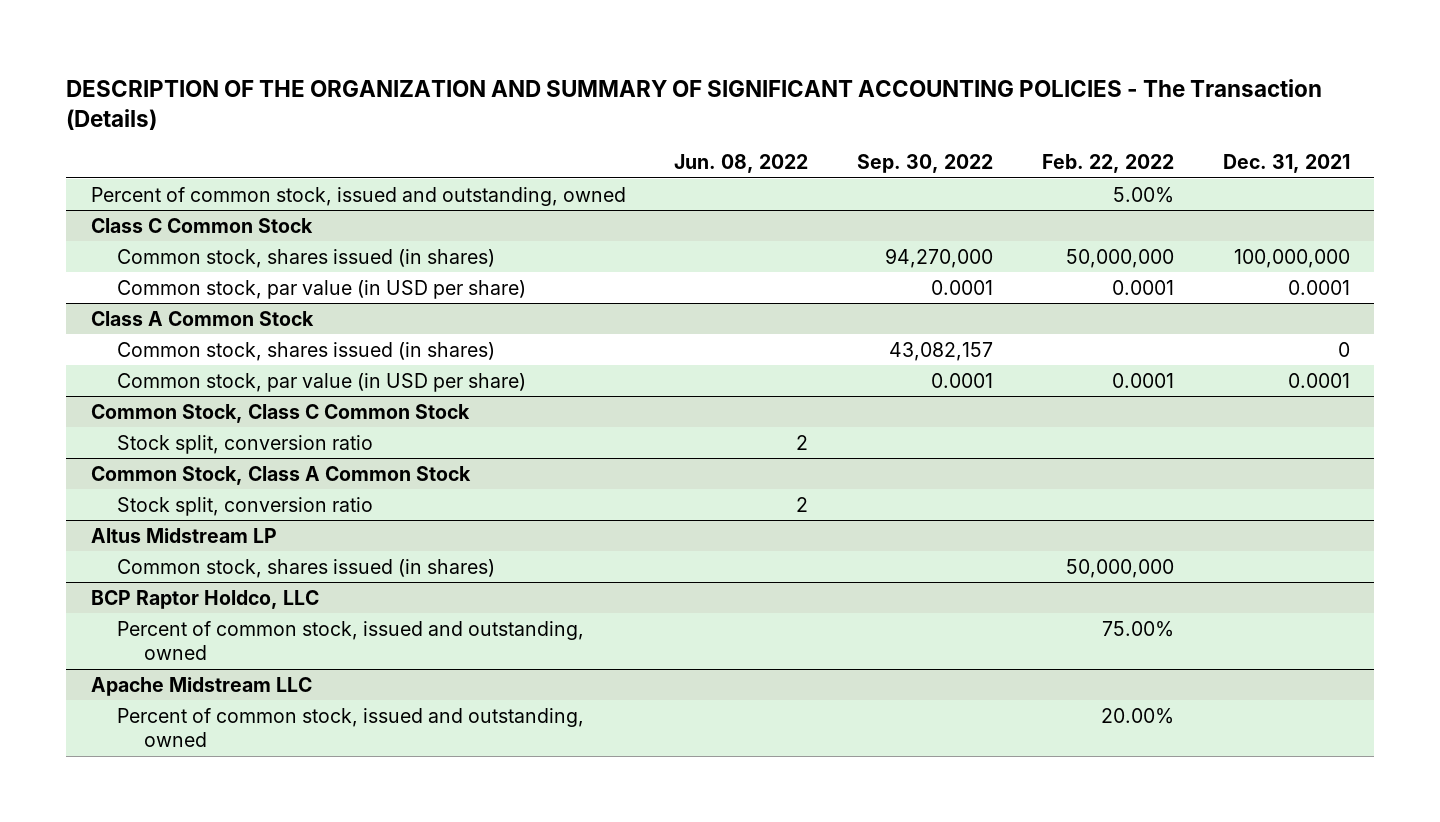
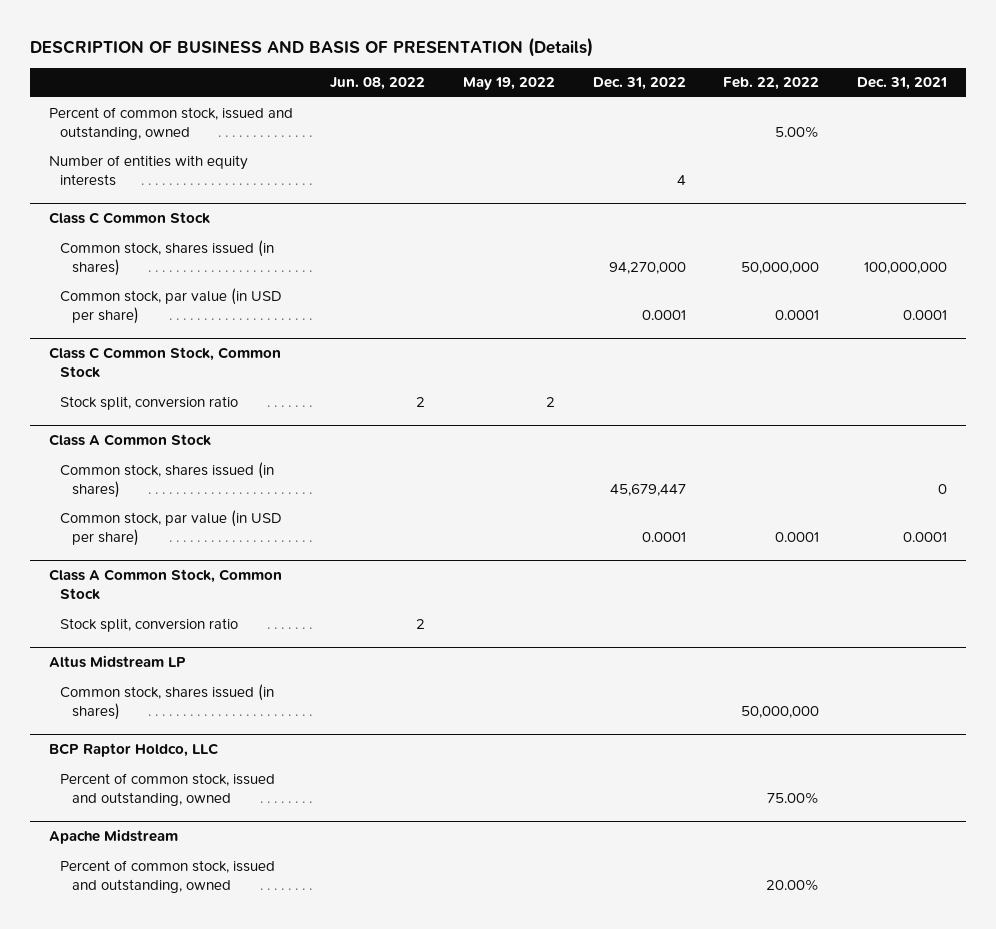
[66,78,1323,131] DESCRIPTION OF THE ORGANIZATION AND SUMMARY OF SIGNIFICANT ACCOUNTING POLICIES - The Transaction (Details) -> [29,36,593,57] DESCRIPTION OF BUSINESS AND BASIS OF PRESENTATION (Details)
[857,154,994,174] Sep. 30, 2022 -> none
none -> [463,77,556,91] May 19, 2022
none -> [592,77,686,91] Dec. 31, 2022
none -> [48,154,248,186] Number of entities with equity interests
none -> [48,347,281,379] Class C Common Stock, Common Stock
none -> [60,395,239,410] Stock split, conversion ratio
[90,403,470,423] Common Stock, Class C Common Stock -> none
[117,434,374,454] Stock split, conversion ratio -> none
[90,465,471,485] Common Stock, Class A Common Stock -> [48,569,282,601] Class A Common Stock, Common Stock
[90,676,312,696] Apache Midstream LLC -> [48,829,178,845] Apache Midstream

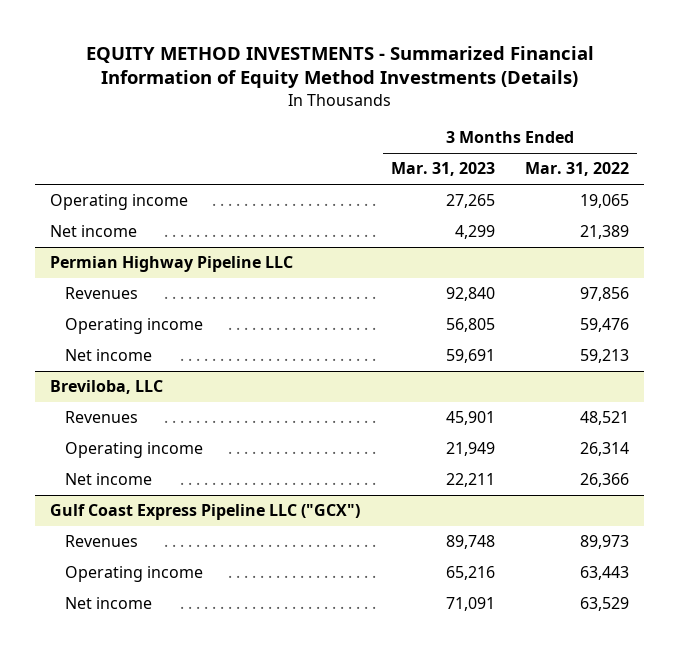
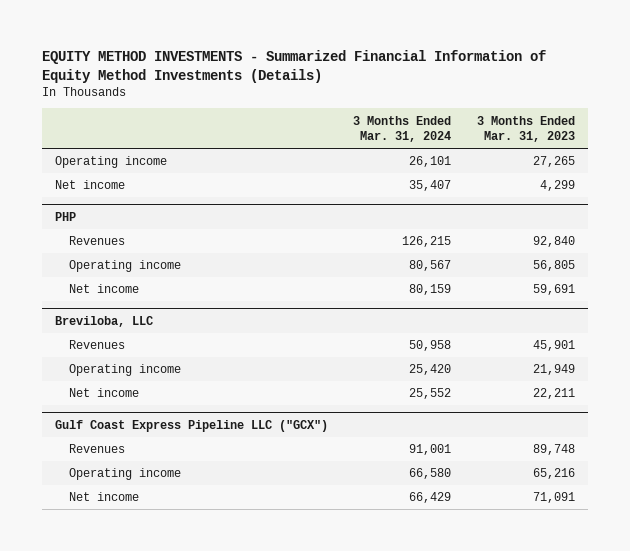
[525,162,630,177] Mar. 31, 2022 -> none
none -> [353,115,452,143] 3 Months Ended Mar. 31, 2024
[50,256,294,273] Permian Highway Pipeline LLC -> [54,212,76,222] PHP

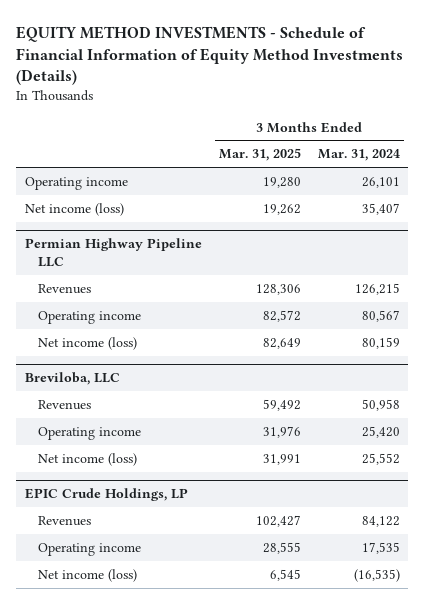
[41,49,546,83] EQUITY METHOD INVESTMENTS - Summarized Financial Information of Equity Method Investments (Details) -> [16,26,404,86] EQUITY METHOD INVESTMENTS - Schedule of Financial Information of Equity Method Investments (Details)
[476,115,575,143] 3 Months Ended Mar. 31, 2023 -> none
none -> [218,148,301,162] Mar. 31, 2025
[54,180,125,190] Net income -> [24,202,124,216] Net income (loss)
[54,212,76,222] PHP -> [24,238,202,267] Permian Highway Pipeline LLC
[69,284,140,294] Net income -> [37,336,137,350] Net income (loss)
[54,420,328,433] Gulf Coast Express Pipeline LLC ("GCX") -> none
[69,388,140,398] Net income -> [37,452,137,466] Net income (loss)
none -> [24,488,188,502] EPIC Crude Holdings, LP
[409,444,452,456] 91,001 -> [361,515,400,527] 84,122
[409,468,452,480] 66,580 -> [361,541,400,554] 17,535
[69,492,140,502] Net income -> [37,568,137,582] Net income (loss)
[409,492,452,504] 66,429 -> [353,568,400,582] (16,535)

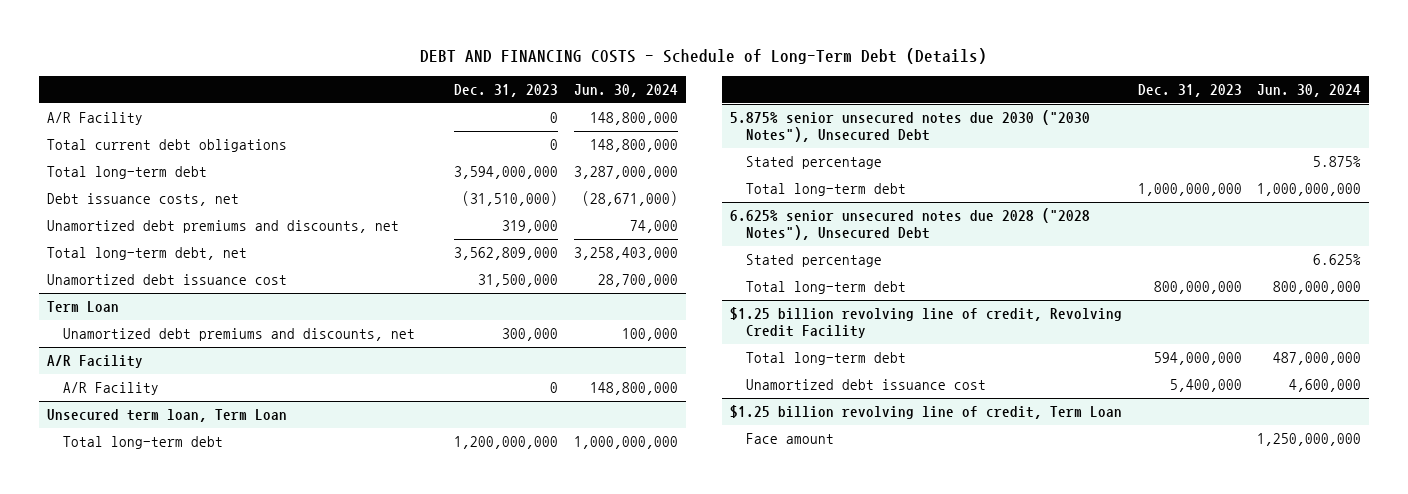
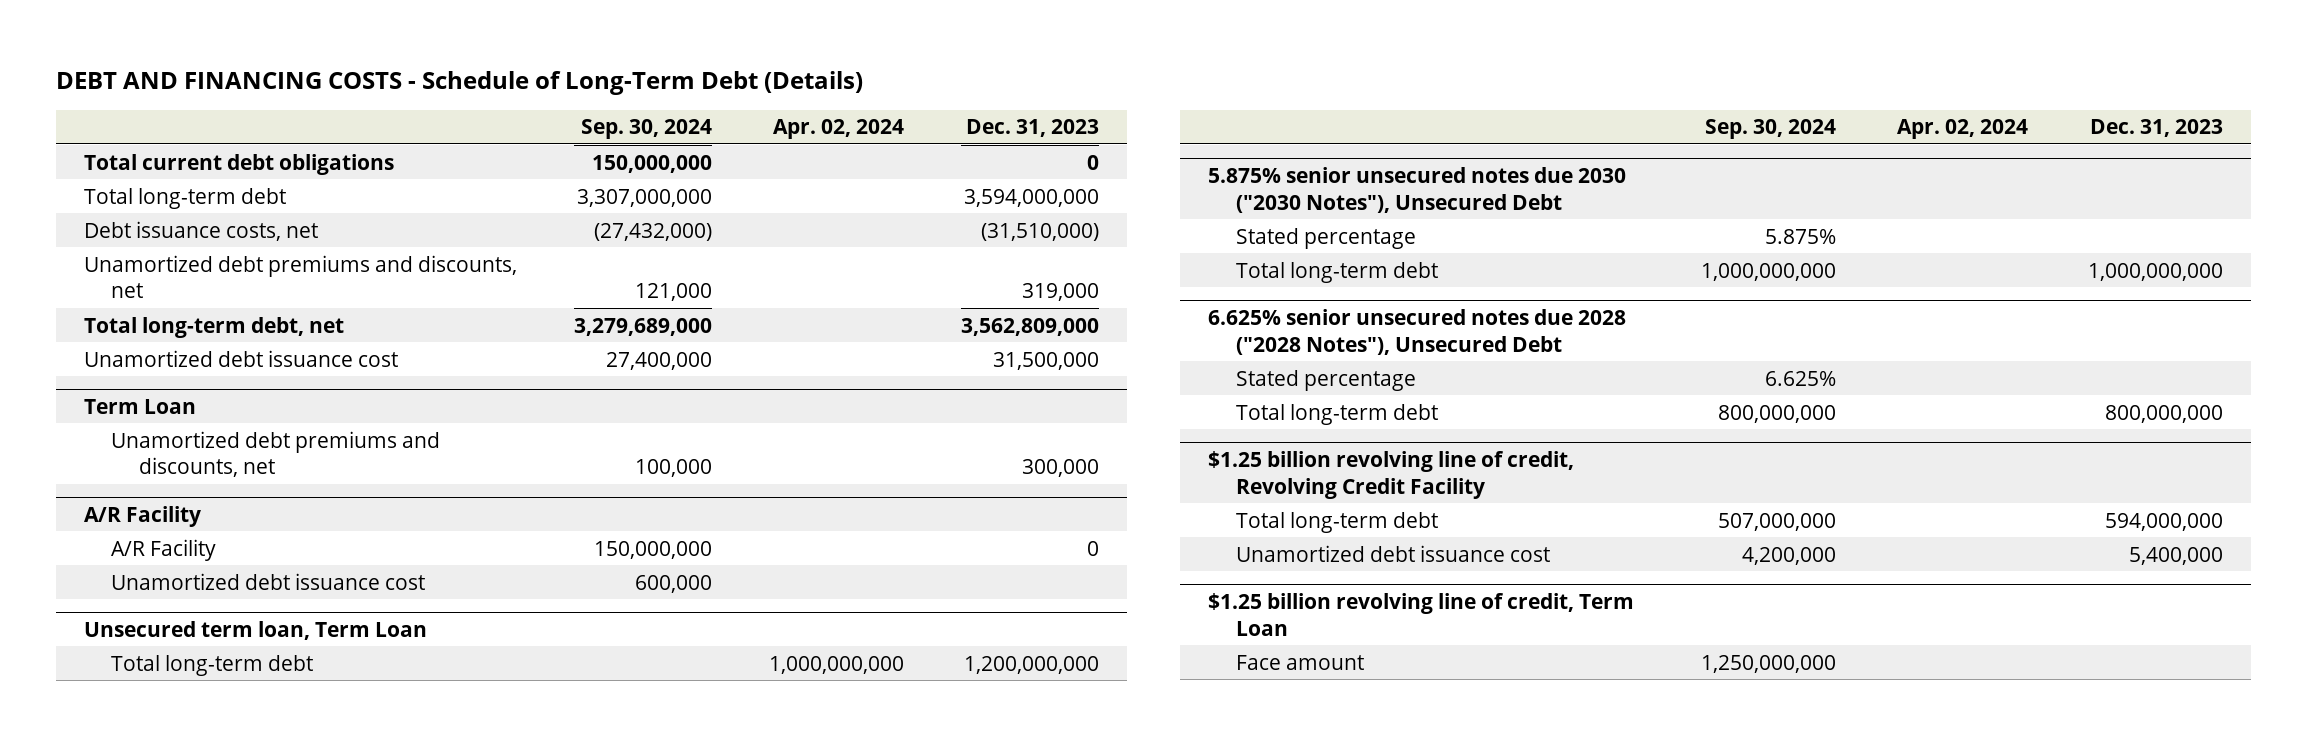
[573,84,678,98] Jun. 30, 2024 -> none
none -> [581,119,713,140] Sep. 30, 2024
none -> [773,119,905,140] Apr. 02, 2024
[46,111,143,125] A/R Facility -> none
none -> [111,572,426,590] Unamortized debt issuance cost

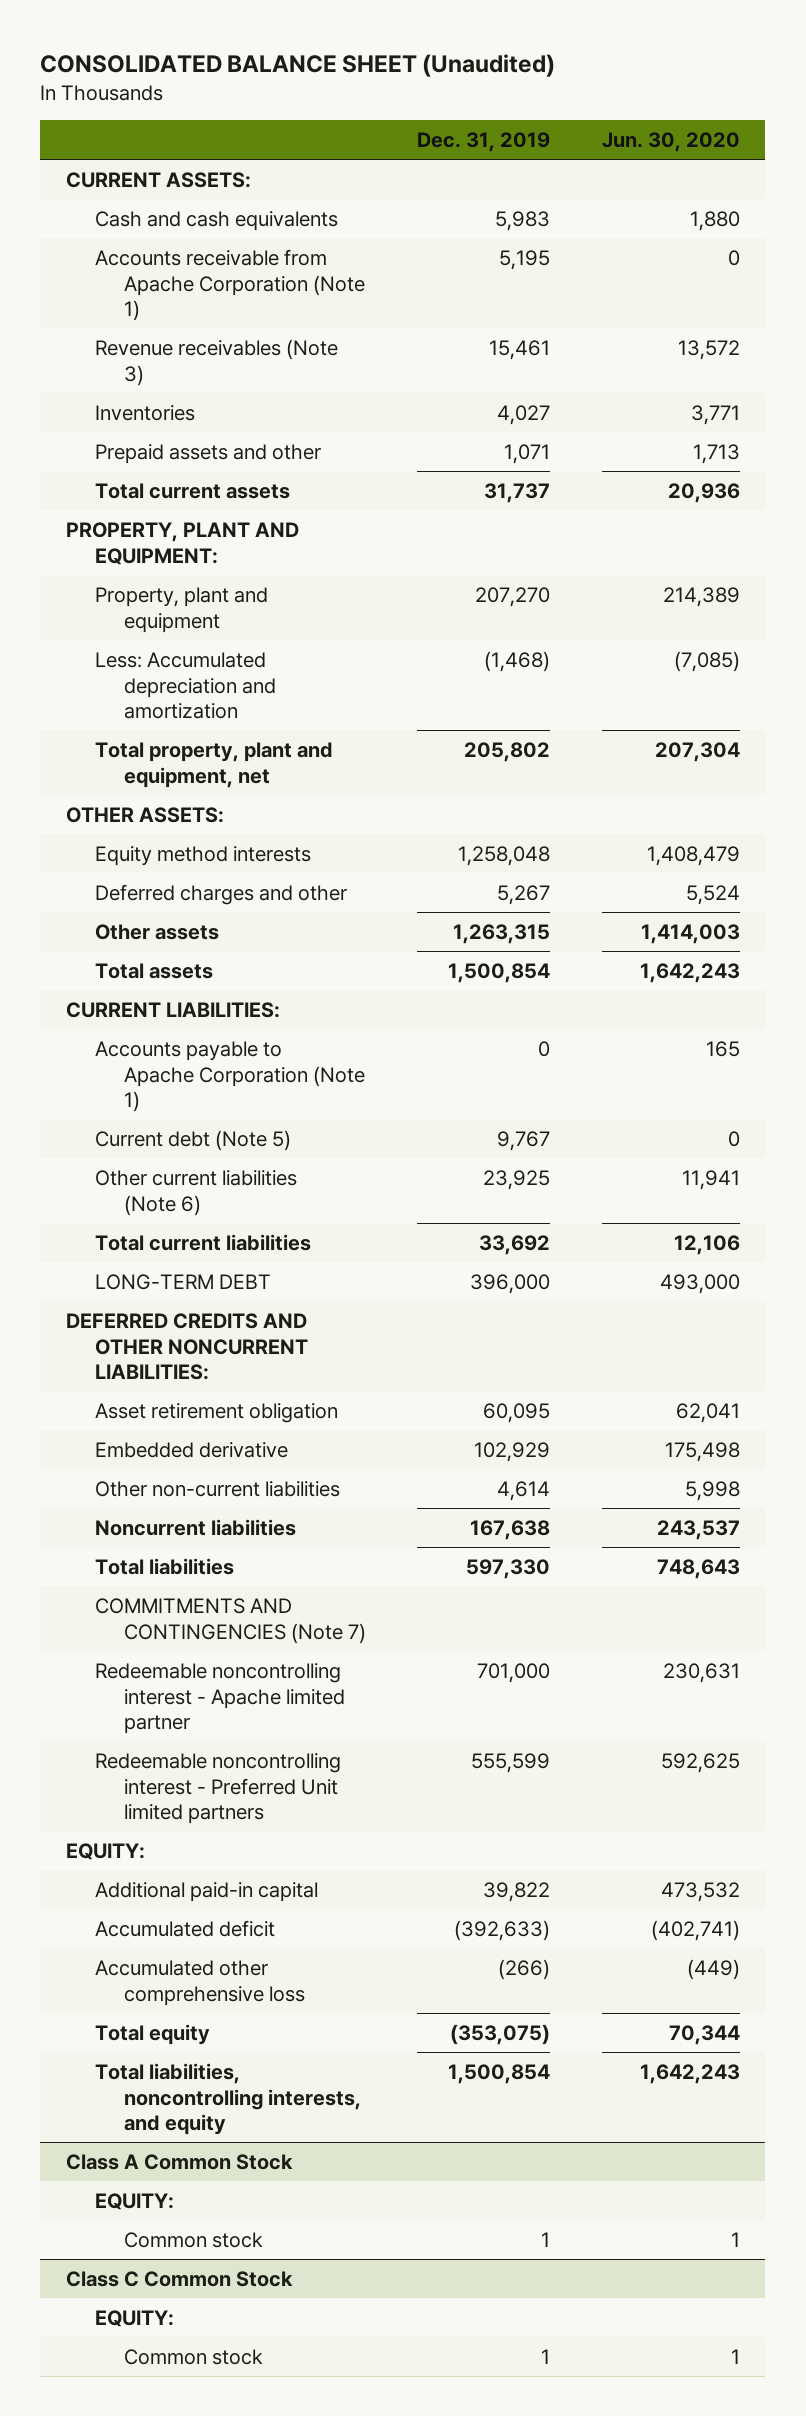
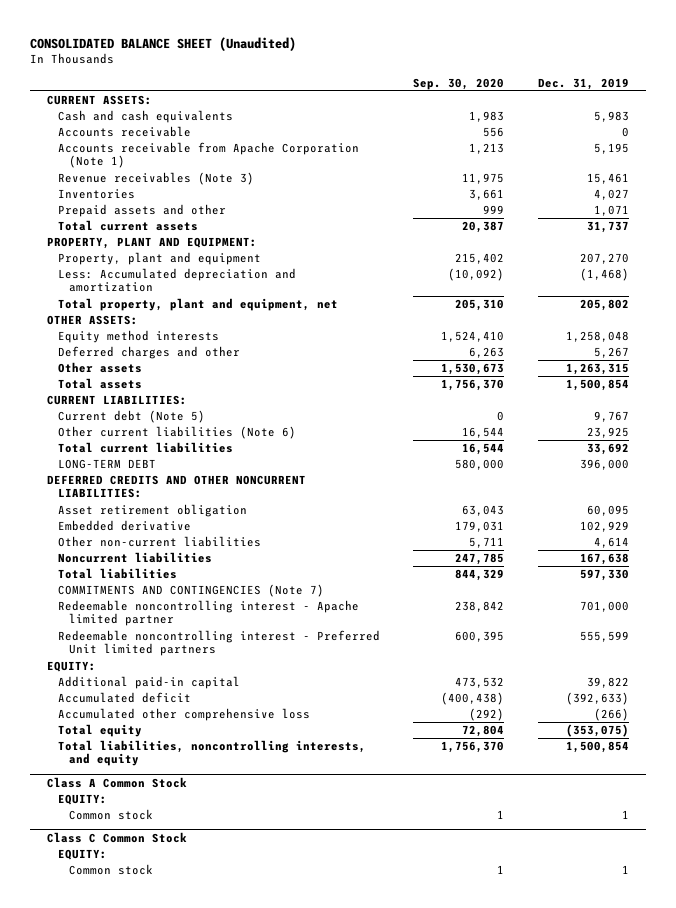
[601,132,740,153] Jun. 30, 2020 -> none
none -> [413,77,505,90] Sep. 30, 2020
none -> [57,126,191,138] Accounts receivable
[94,1040,365,1113] Accounts payable to Apache Corporation (Note 1) -> none

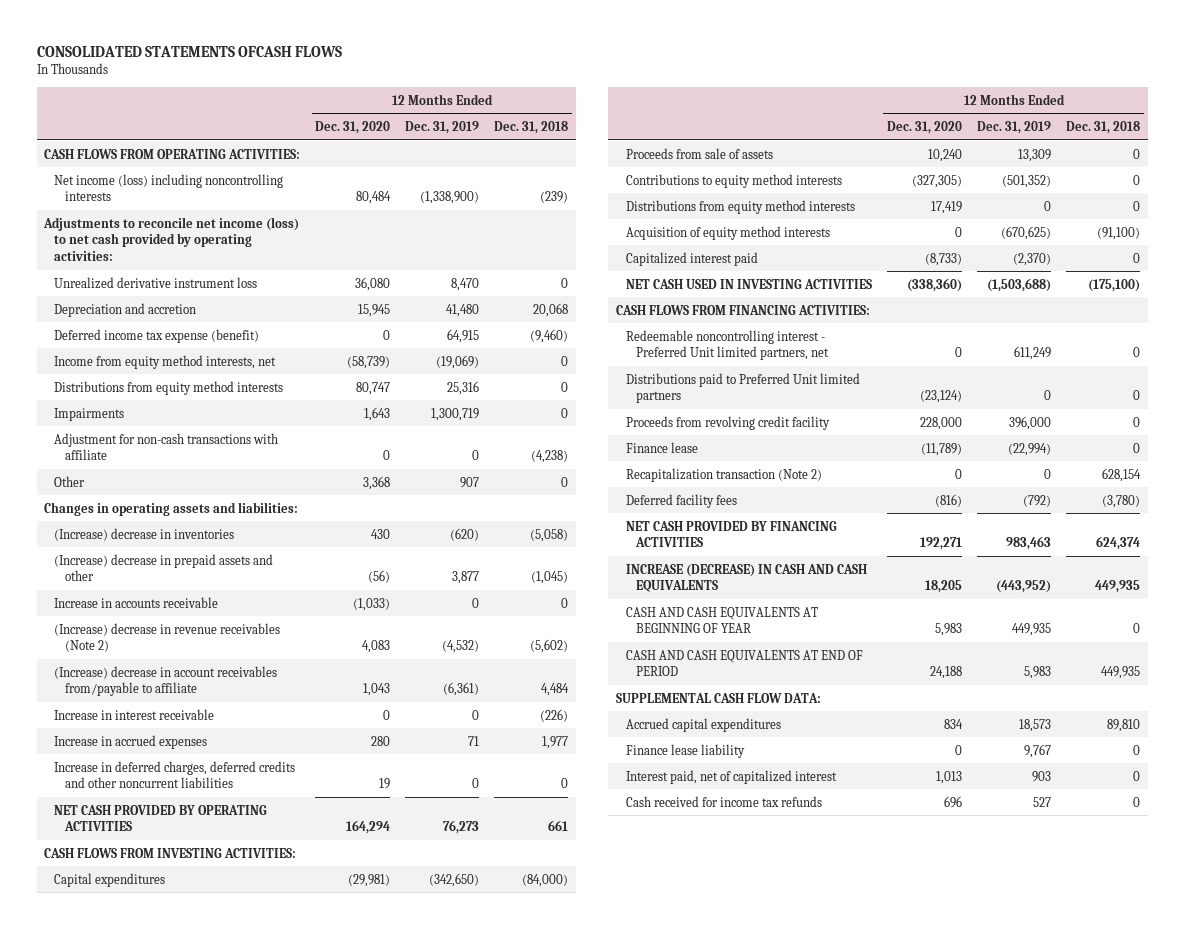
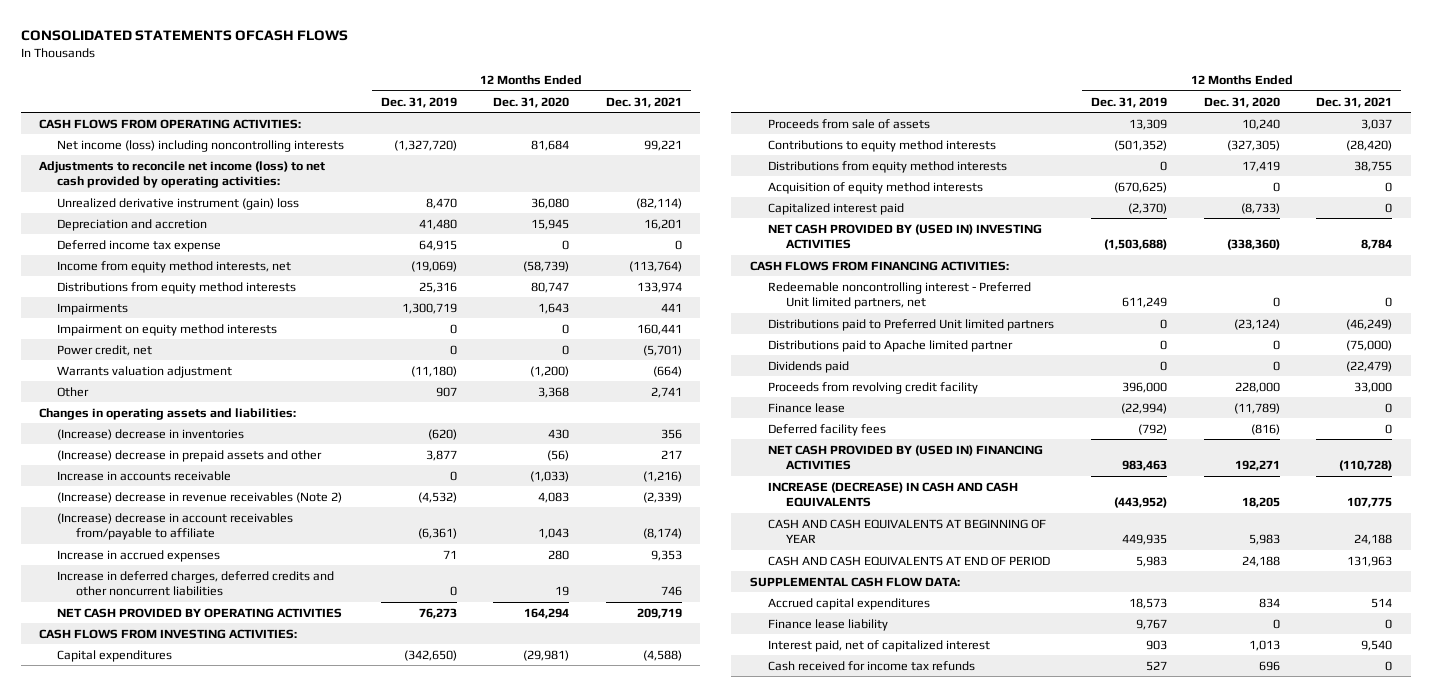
[494,121,569,135] Dec. 31, 2018 -> none
none -> [605,96,682,108] Dec. 31, 2021
[356,191,392,205] 80,484 -> [531,139,570,151] 81,684
[420,191,480,205] (1,338,900) -> [393,139,457,151] (1,327,720)
[54,276,258,289] Unrealized derivative instrument loss -> [57,197,300,210] Unrealized derivative instrument (gain) loss
[54,328,260,343] Deferred income tax expense (benefit) -> [57,239,222,252] Deferred income tax expense
[54,432,279,461] Adjustment for non-cash transactions with affiliate -> none
none -> [57,323,278,336] Impairment on equity method interests
none -> [57,344,153,356] Power credit, net
none -> [57,365,233,378] Warrants valuation adjustment
[54,708,215,720] Increase in interest receivable -> none
[626,278,873,289] NET CASH USED IN INVESTING ACTIVITIES -> [767,223,1042,250] NET CASH PROVIDED BY (USED IN) INVESTING ACTIVITIES
none -> [767,339,1013,352] Distributions paid to Apache limited partner
none -> [767,360,849,373] Dividends paid
[626,467,823,482] Recapitalization transaction (Note 2) -> none
[626,520,838,548] NET CASH PROVIDED BY FINANCING ACTIVITIES -> [767,444,1043,471] NET CASH PROVIDED BY (USED IN) FINANCING ACTIVITIES

